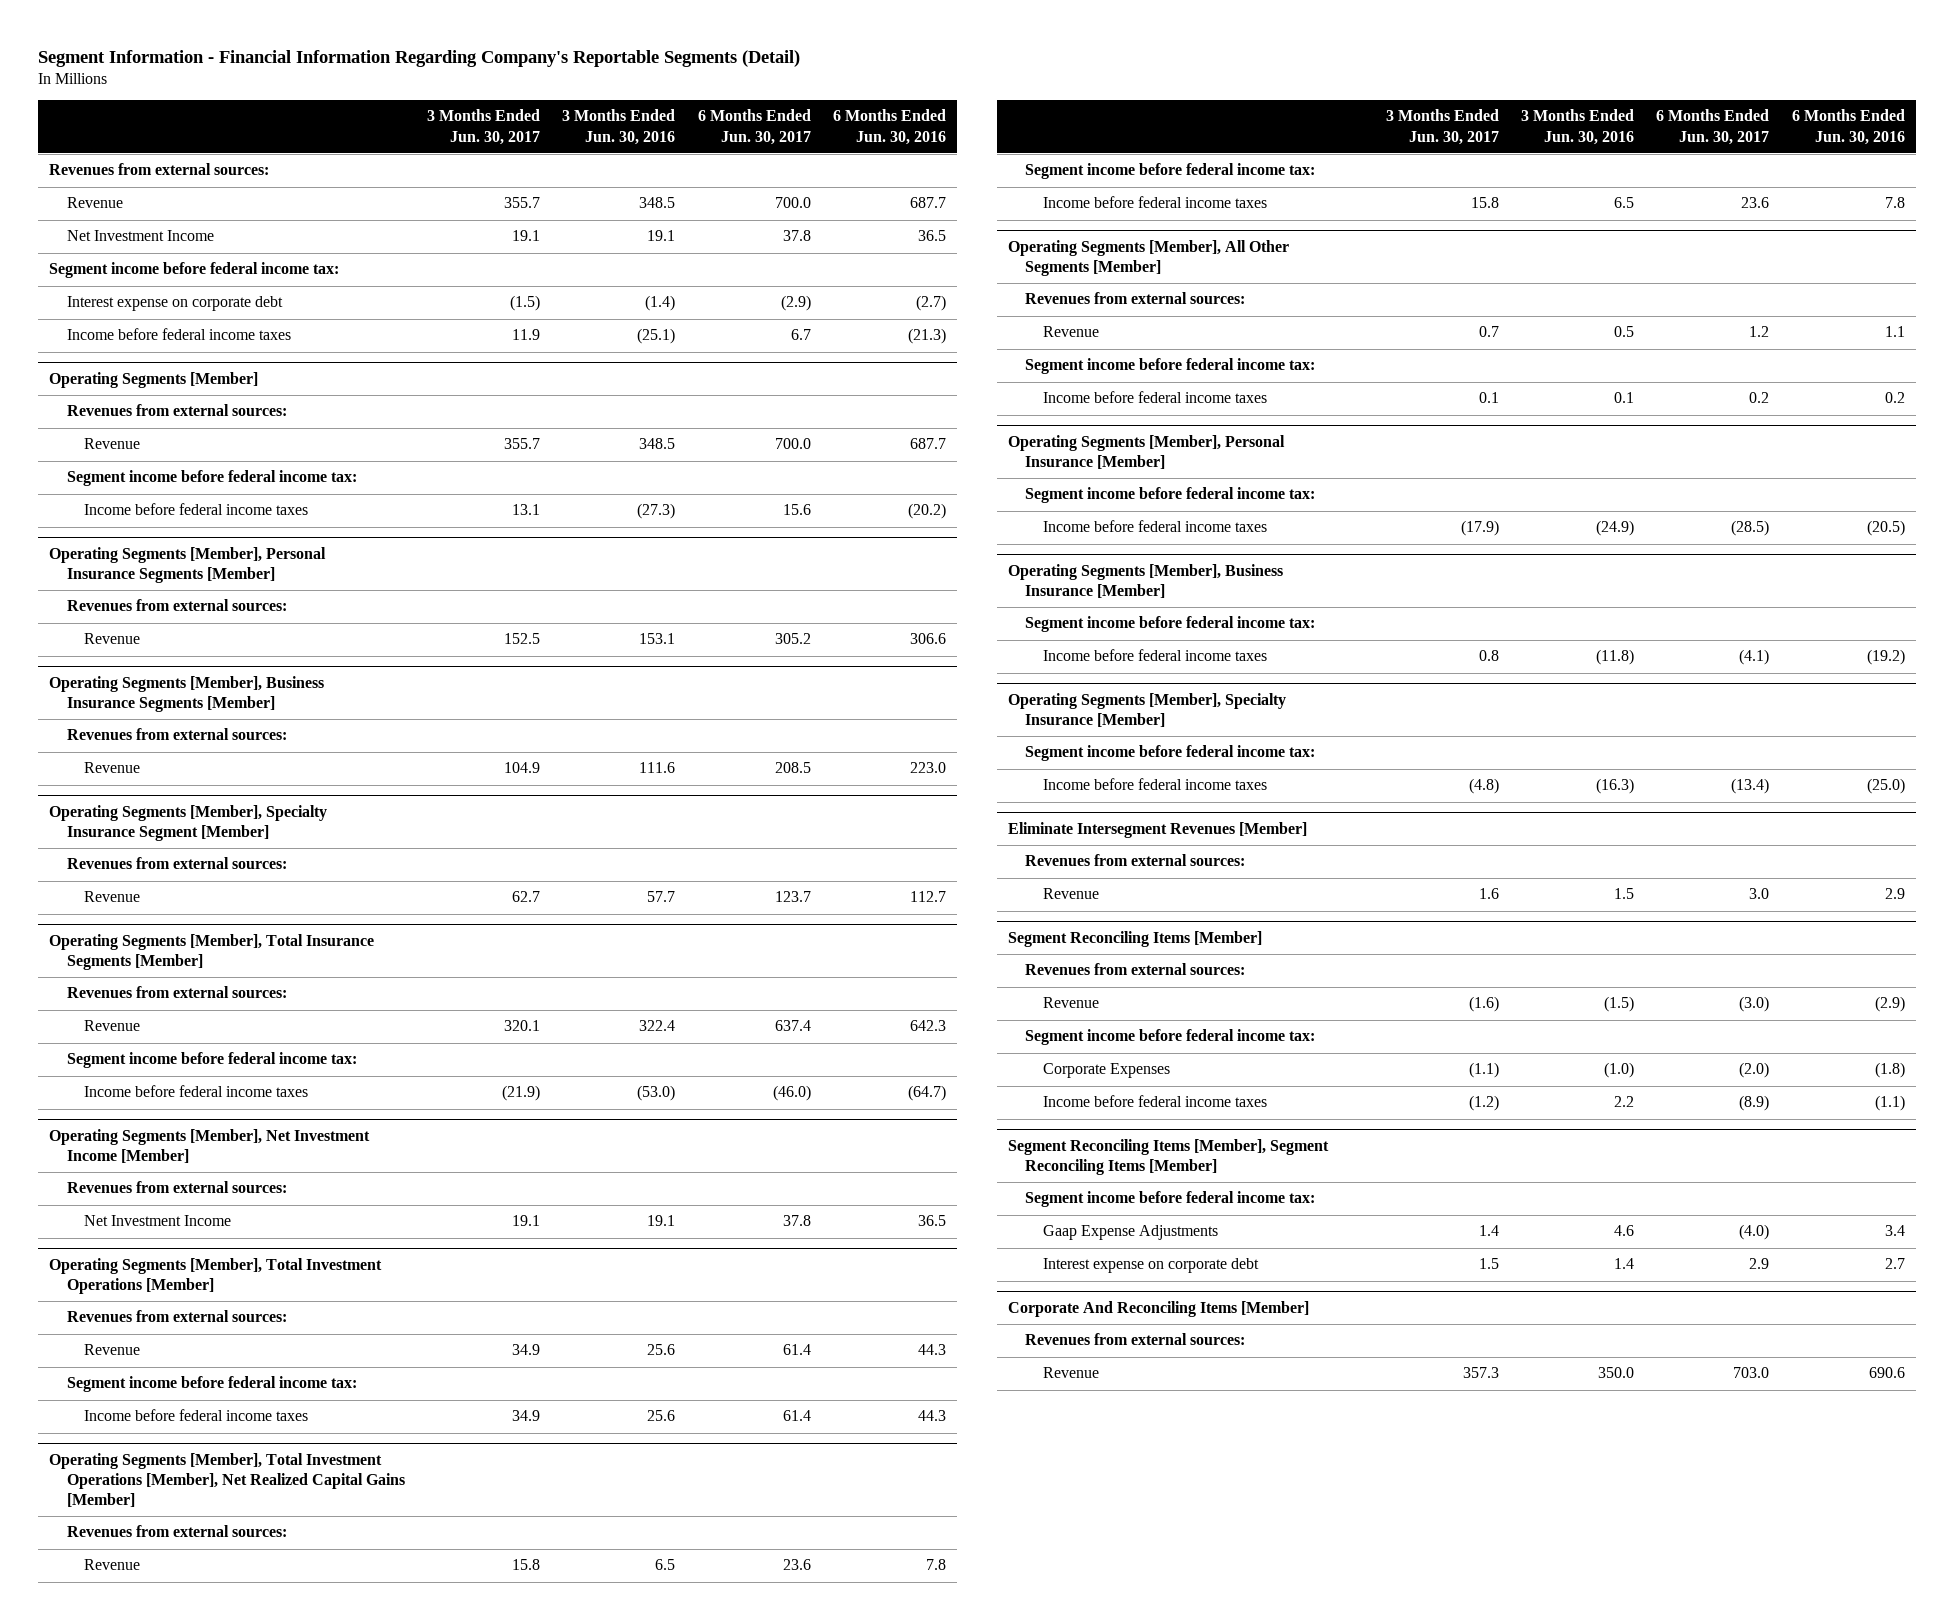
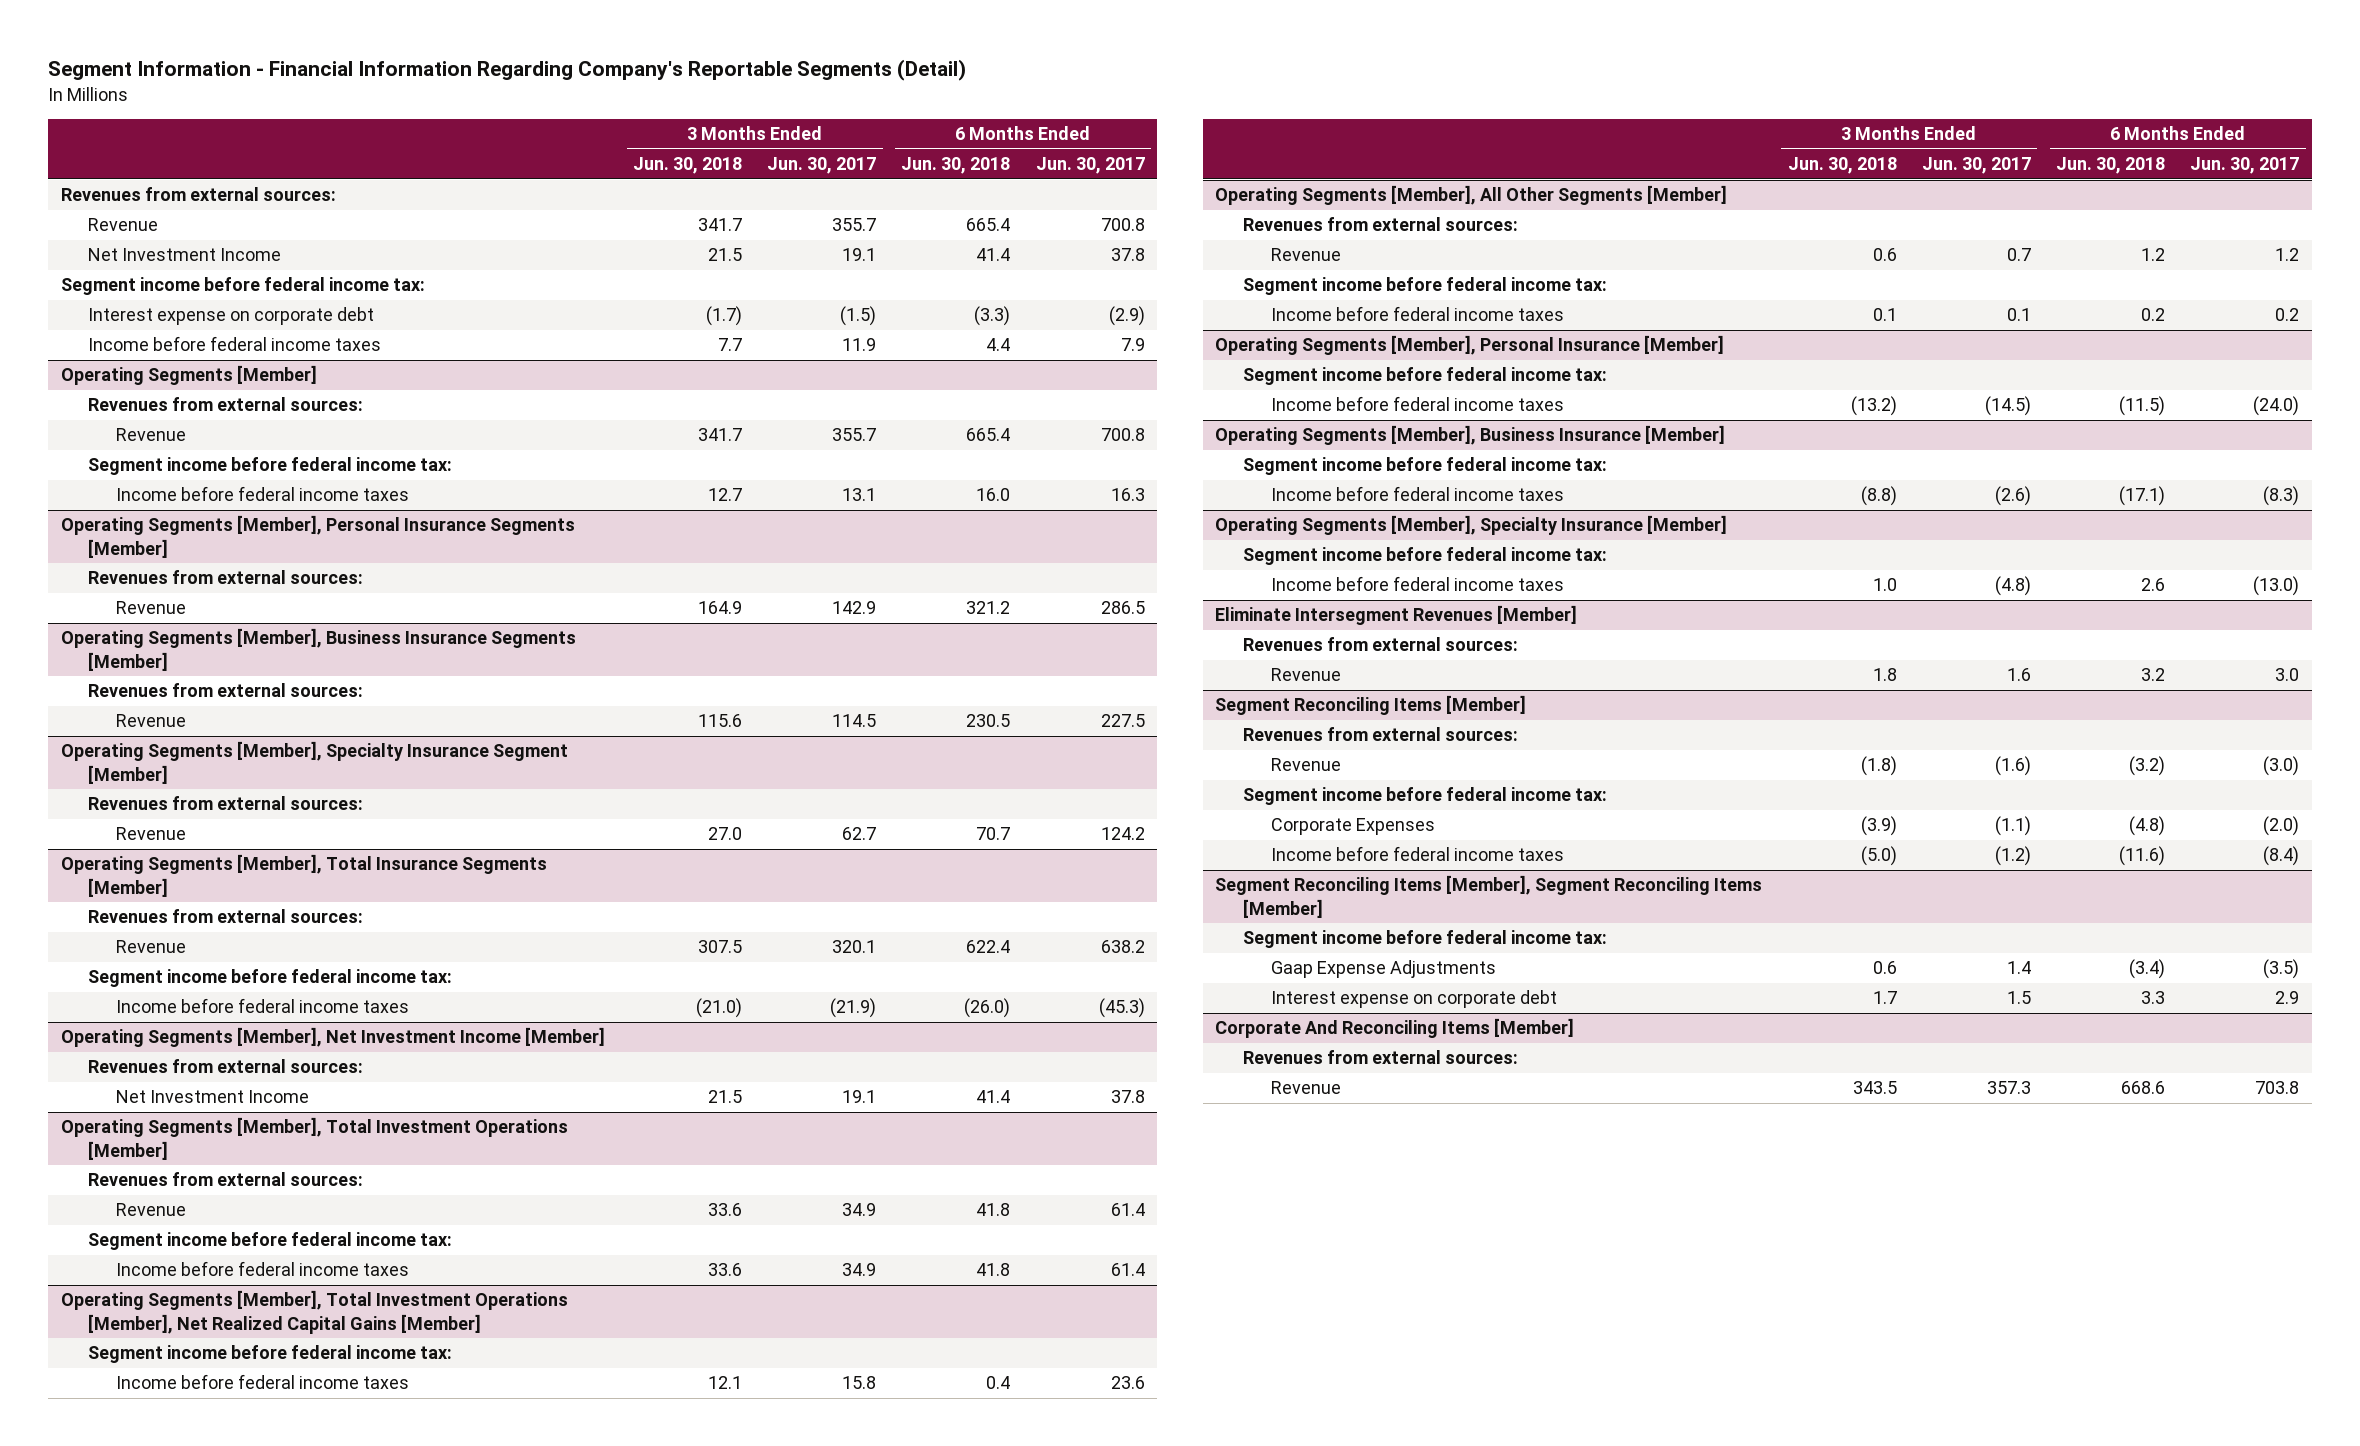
[562,109,676,145] 3 Months Ended Jun. 30, 2016 -> none
[832,109,946,145] 6 Months Ended Jun. 30, 2016 -> none
none -> [632,157,742,175] Jun. 30, 2018
none -> [901,157,1011,175] Jun. 30, 2018
[774,197,811,209] 700.0 -> [1100,218,1145,232] 700.8
[790,329,811,341] 6.7 -> [1120,338,1145,352] 7.9
[774,438,811,450] 700.0 -> [1100,428,1145,442] 700.8
[782,504,811,516] 15.6 -> [1110,488,1145,502] 16.3
[503,633,540,645] 152.5 -> [832,601,877,615] 142.9
[774,633,811,645] 305.2 -> [1100,601,1145,615] 286.5
[503,762,540,774] 104.9 -> [832,714,877,728] 114.5
[774,762,811,774] 208.5 -> [1100,714,1145,728] 227.5
[774,891,811,903] 123.7 -> [1100,827,1145,841] 124.2
[774,1020,811,1032] 637.4 -> [1100,940,1145,954] 638.2
[772,1085,811,1102] (46.0) -> [1098,998,1145,1019] (45.3)
[66,1525,287,1538] Revenues from external sources: -> none
[84,1559,141,1571] Revenue -> none
[1460,520,1499,537] (17.9) -> [1984,396,2031,417] (14.5)
[1731,520,1770,537] (28.5) -> [2253,396,2300,417] (24.0)
[1478,650,1499,662] 0.8 -> [1994,486,2031,507] (2.6)
[1739,649,1770,666] (4.1) -> [2263,486,2300,507] (8.3)
[1731,778,1770,795] (13.4) -> [2253,576,2300,597] (13.0)
[1739,1095,1770,1112] (8.9) -> [2263,846,2300,867] (8.4)
[1739,1224,1770,1241] (4.0) -> [2263,959,2300,980] (3.5)
[1733,1367,1770,1379] 703.0 -> [2255,1081,2300,1095] 703.8

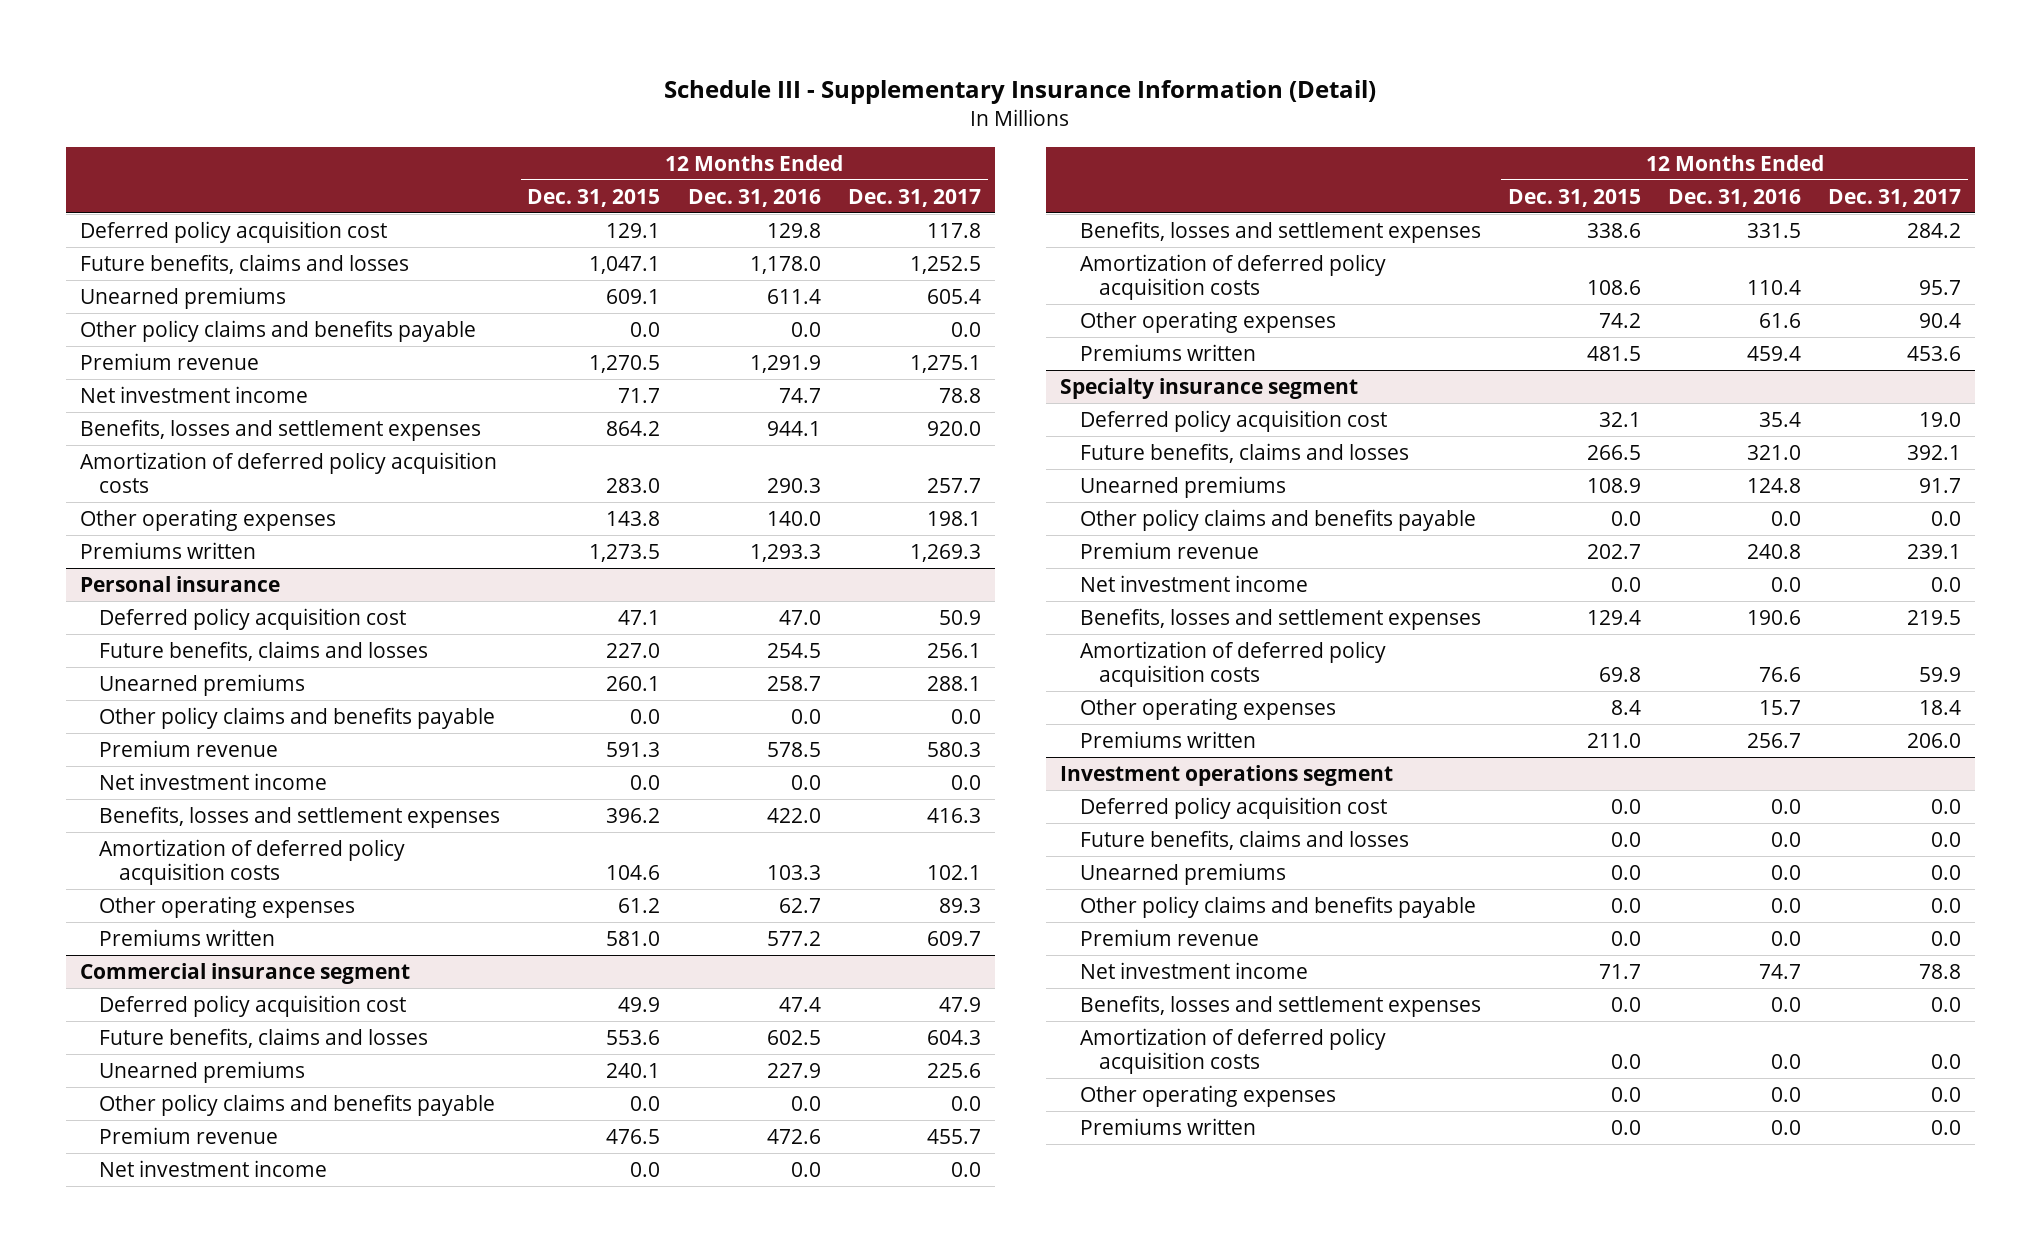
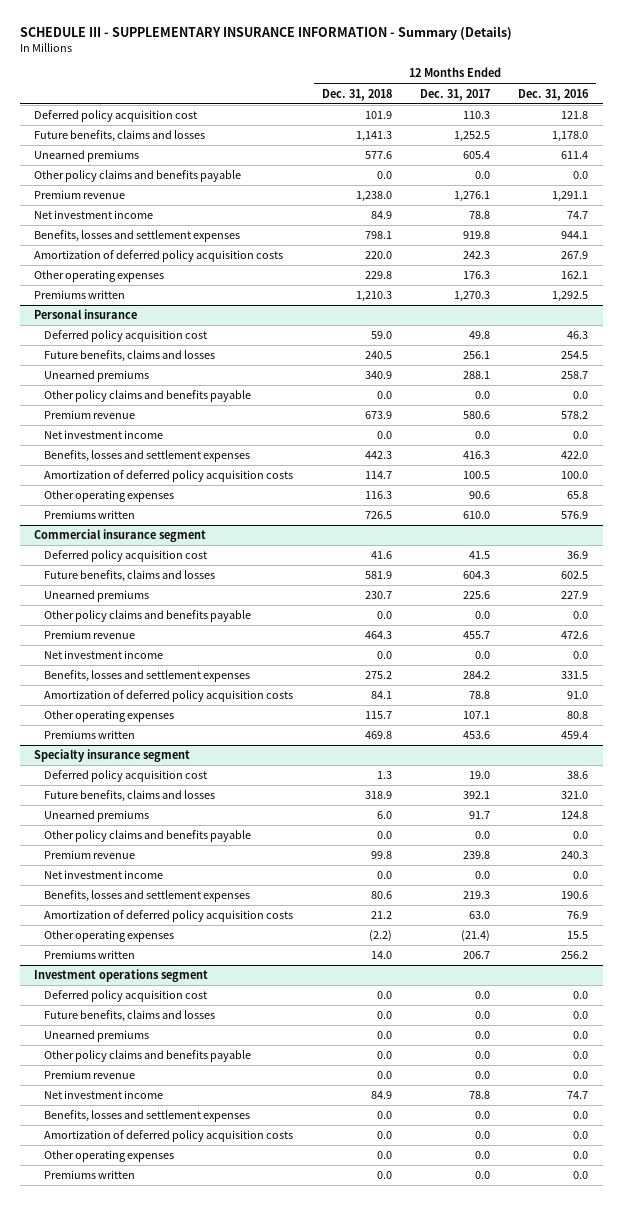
[664,80,1377,105] Schedule III - Supplementary Insurance Information (Detail) -> [19,25,512,40] SCHEDULE III - SUPPLEMENTARY INSURANCE INFORMATION - Summary (Details)
[527,188,661,207] Dec. 31, 2015 -> none
none -> [321,88,392,101] Dec. 31, 2018
[766,222,821,238] 129.8 -> [561,111,589,120] 121.8
[926,222,981,238] 117.8 -> [462,111,490,120] 110.3
[749,354,821,373] 1,291.9 -> [552,191,589,203] 1,291.1
[909,354,981,373] 1,275.1 -> [453,191,490,203] 1,276.1
[926,420,981,436] 920.0 -> [462,231,490,240] 919.8
[766,477,821,493] 290.3 -> [561,251,589,260] 267.9
[926,477,981,493] 257.7 -> [462,251,490,260] 242.3
[766,510,821,526] 140.0 -> [561,271,589,280] 162.1
[926,510,981,526] 198.1 -> [462,271,490,280] 176.3
[749,543,821,562] 1,293.3 -> [552,291,589,303] 1,292.5
[909,543,981,562] 1,269.3 -> [453,291,490,303] 1,270.3
[778,609,821,625] 47.0 -> [567,331,589,340] 46.3
[938,609,981,625] 50.9 -> [468,331,490,340] 49.8
[766,741,821,757] 578.5 -> [561,411,589,420] 578.2
[926,741,981,757] 580.3 -> [462,411,490,420] 580.6
[766,864,821,880] 103.3 -> [561,471,589,480] 100.0
[926,864,981,880] 102.1 -> [462,471,490,480] 100.5
[778,897,821,913] 62.7 -> [567,491,589,500] 65.8
[938,897,981,913] 89.3 -> [468,491,490,500] 90.6
[766,930,821,946] 577.2 -> [561,511,589,520] 576.9
[926,930,981,946] 609.7 -> [462,511,490,520] 610.0
[778,996,821,1012] 47.4 -> [567,551,589,560] 36.9
[938,996,981,1012] 47.9 -> [468,551,490,560] 41.5
[1747,279,1802,295] 110.4 -> [567,691,589,700] 91.0
[1919,279,1962,295] 95.7 -> [468,691,490,700] 78.8
[1759,312,1802,328] 61.6 -> [567,711,589,720] 80.8
[1919,312,1962,328] 90.4 -> [462,711,490,720] 107.1
[1759,411,1802,427] 35.4 -> [567,771,589,780] 38.6
[1747,543,1802,559] 240.8 -> [561,851,589,860] 240.3
[1907,543,1962,559] 239.1 -> [462,851,490,860] 239.8
[1907,609,1962,625] 219.5 -> [462,891,490,900] 219.3
[1759,666,1802,682] 76.6 -> [567,911,589,920] 76.9
[1919,666,1962,682] 59.9 -> [468,911,490,920] 63.0
[1759,699,1802,715] 15.7 -> [567,931,589,940] 15.5
[1919,699,1962,715] 18.4 -> [460,930,490,943] (21.4)
[1747,732,1802,748] 256.7 -> [561,951,589,960] 256.2
[1907,732,1962,748] 206.0 -> [462,951,490,960] 206.7

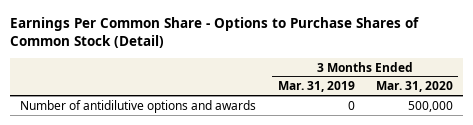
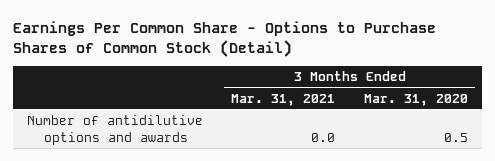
[277,81,355,93] Mar. 31, 2019 -> none
none -> [231,93,336,106] Mar. 31, 2021
[407,100,453,112] 500,000 -> [443,133,468,143] 0.5

